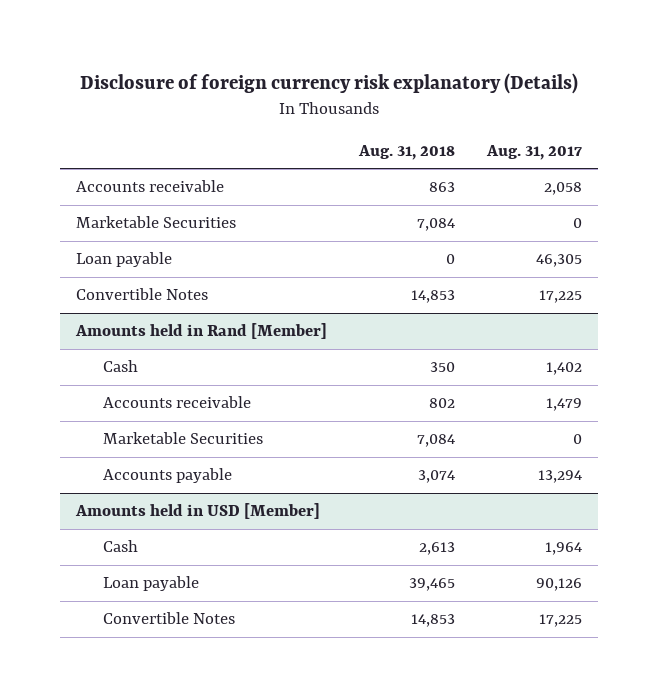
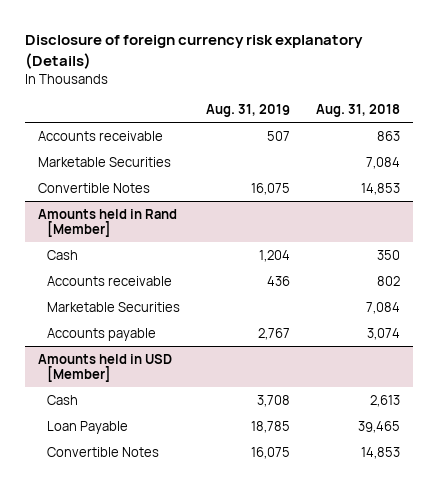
[486,144,583,160] Aug. 31, 2017 -> none
none -> [206,104,291,118] Aug. 31, 2019
[76,252,173,268] Loan payable -> none
[102,576,199,592] Loan payable -> [47,420,129,434] Loan Payable

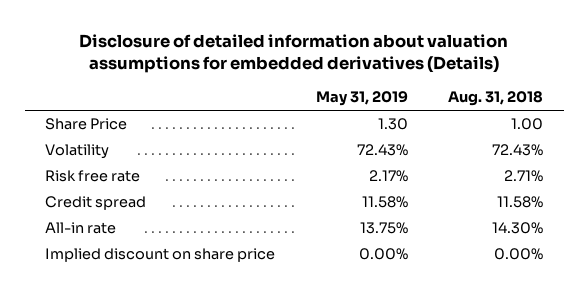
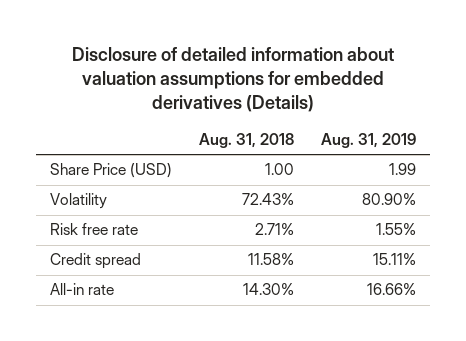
[315,91,408,107] May 31, 2019 -> none
none -> [321,132,417,148] Aug. 31, 2019
[44,118,127,131] Share Price -> [50,163,173,179] Share Price (USD)
[44,248,275,263] Implied discount on share price -> none

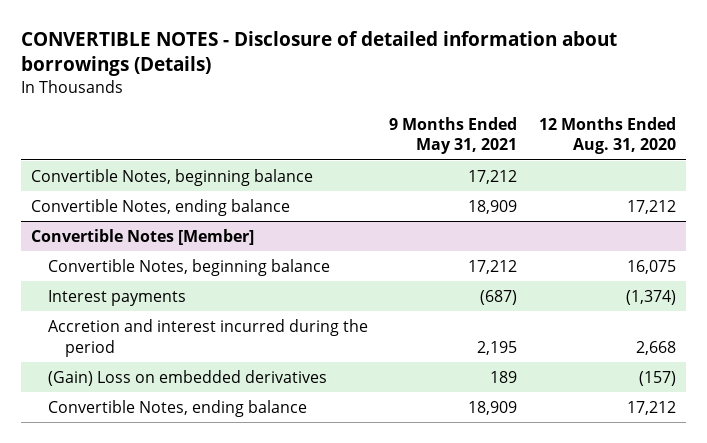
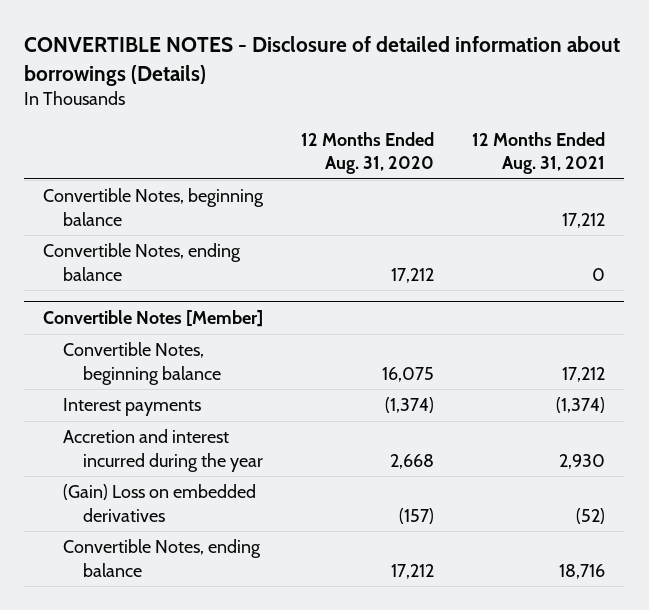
[389,116,518,155] 9 Months Ended May 31, 2021 -> none
none -> [472,131,606,175] 12 Months Ended Aug. 31, 2021
[48,318,369,357] Accretion and interest incurred during the period -> [63,429,264,472] Accretion and interest incurred during the year

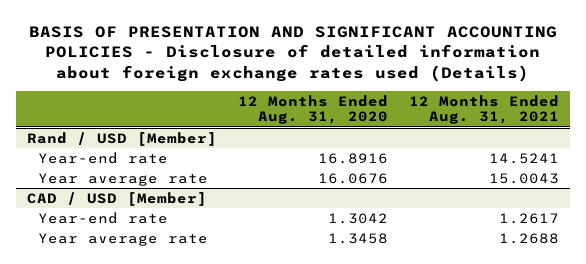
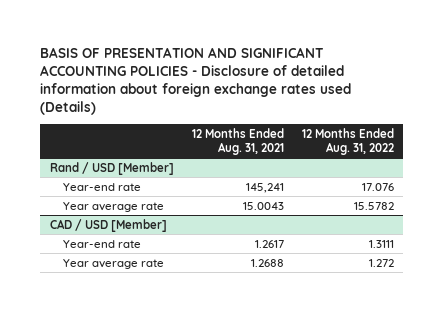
[237,94,388,125] 12 Months Ended Aug. 31, 2020 -> none
none -> [302,127,395,155] 12 Months Ended Aug. 31, 2022
[489,152,560,164] 14.5241 -> [245,182,284,193] 145,241

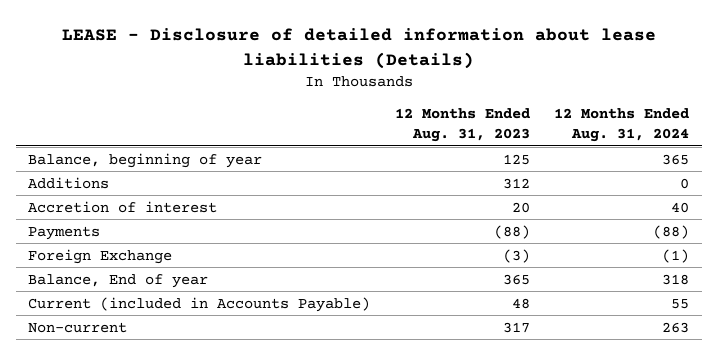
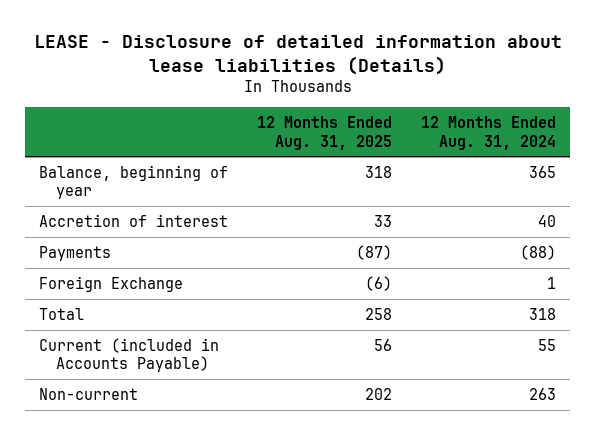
[394,108,530,143] 12 Months Ended Aug. 31, 2023 -> none
none -> [257,116,393,150] 12 Months Ended Aug. 31, 2025
[28,176,110,189] Additions -> none
[662,248,690,263] (1) -> [546,276,556,289] 1
[28,273,209,288] Balance, End of year -> [39,307,85,320] Total

